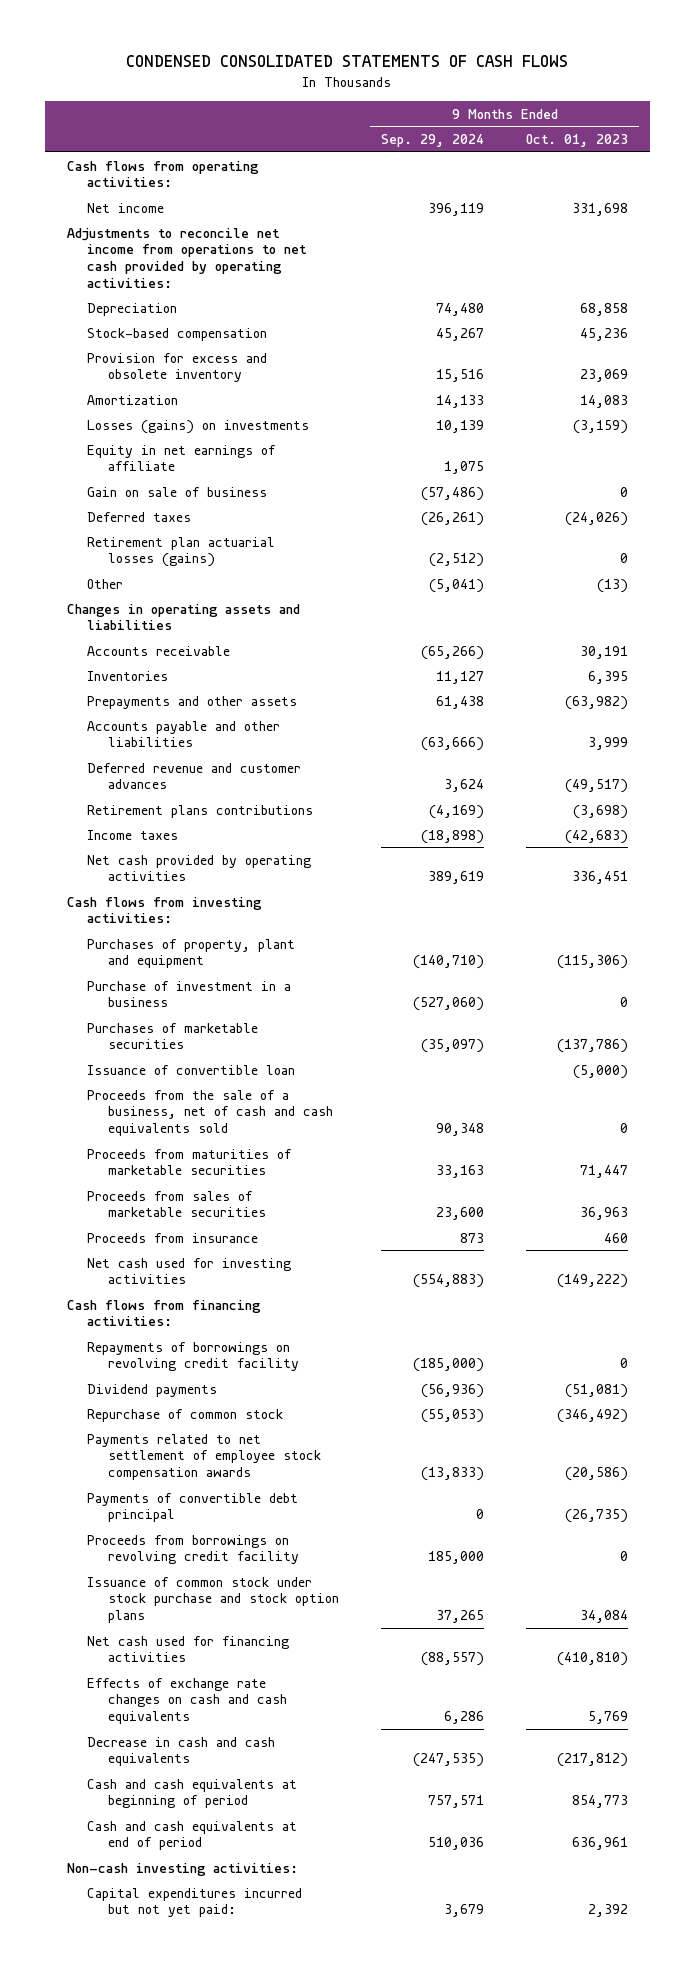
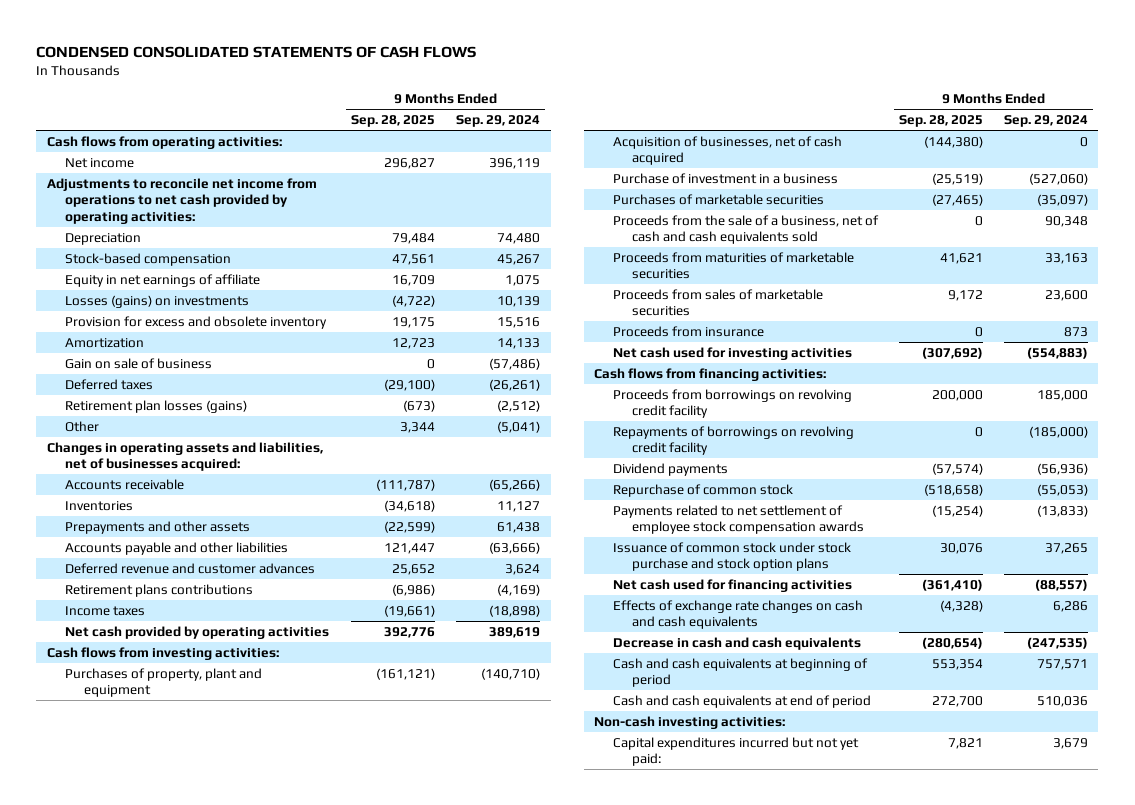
[526,134,629,148] Oct. 01, 2023 -> none
none -> [351,115,436,128] Sep. 28, 2025
[87,444,277,472] Equity in net earnings of affiliate -> [65,273,261,287] Equity in net earnings of affiliate
[87,419,310,434] Losses (gains) on investments -> [65,294,250,308] Losses (gains) on investments
[87,536,276,568] Retirement plan actuarial losses (gains) -> [65,399,248,413] Retirement plan losses (gains)
[66,603,300,631] Changes in operating assets and liabilities -> [46,441,323,472] Changes in operating assets and liabilities, net of businesses acquired:
none -> [613,135,843,166] Acquisition of businesses, net of cash acquired
[87,1064,296,1075] Issuance of convertible loan -> none
[87,1534,299,1565] Proceeds from borrowings on revolving credit facility -> [613,388,853,419] Proceeds from borrowings on revolving credit facility
[87,1492,299,1523] Payments of convertible debt principal -> none

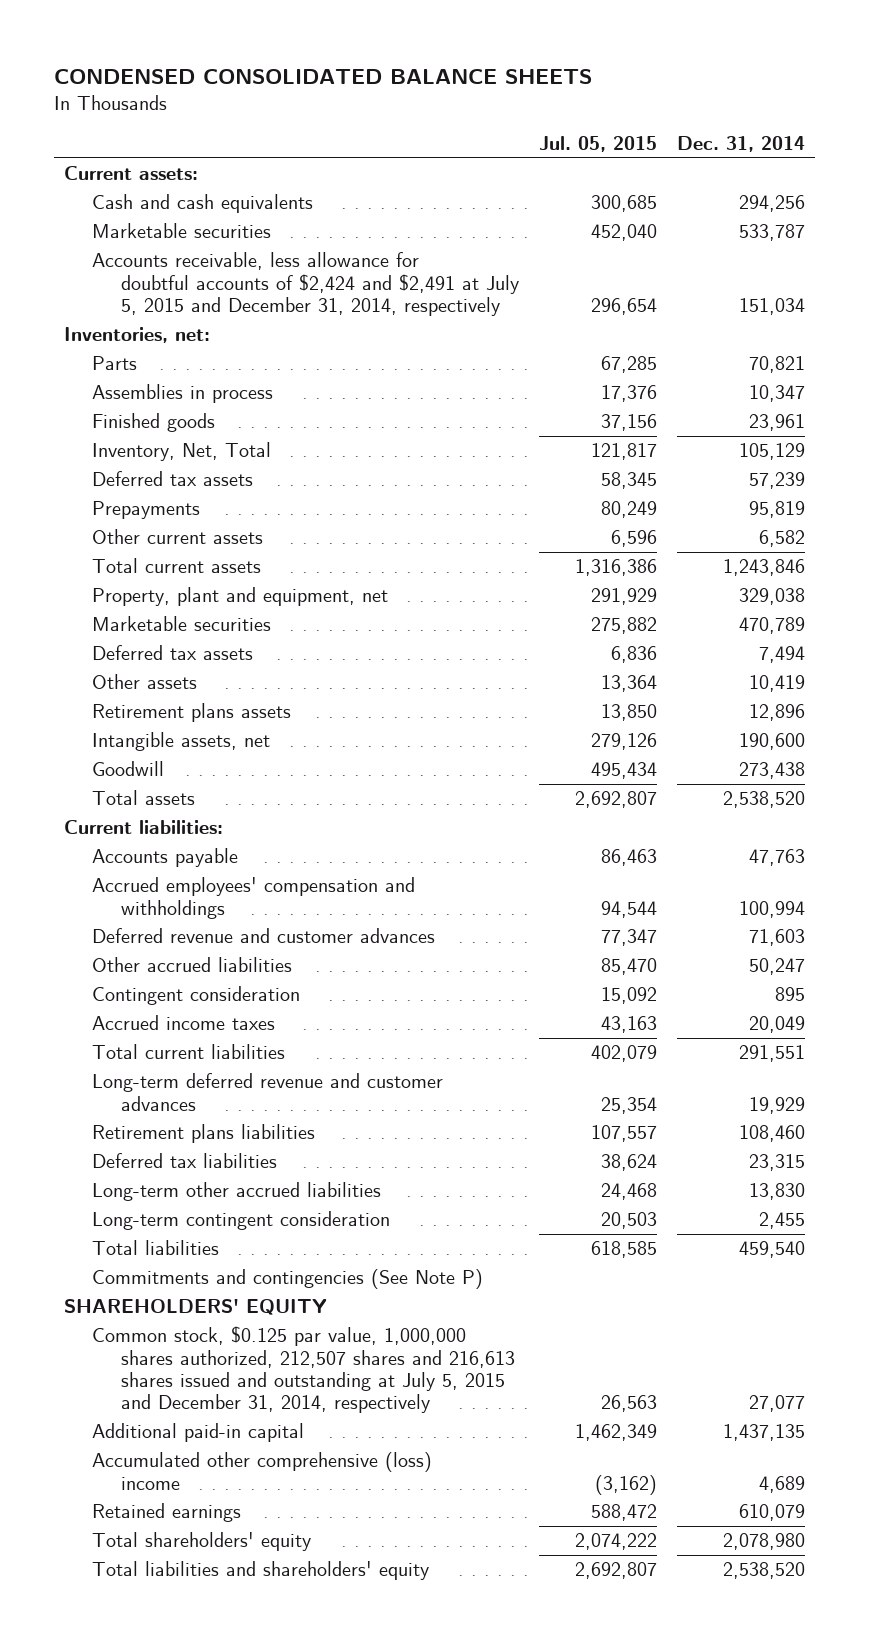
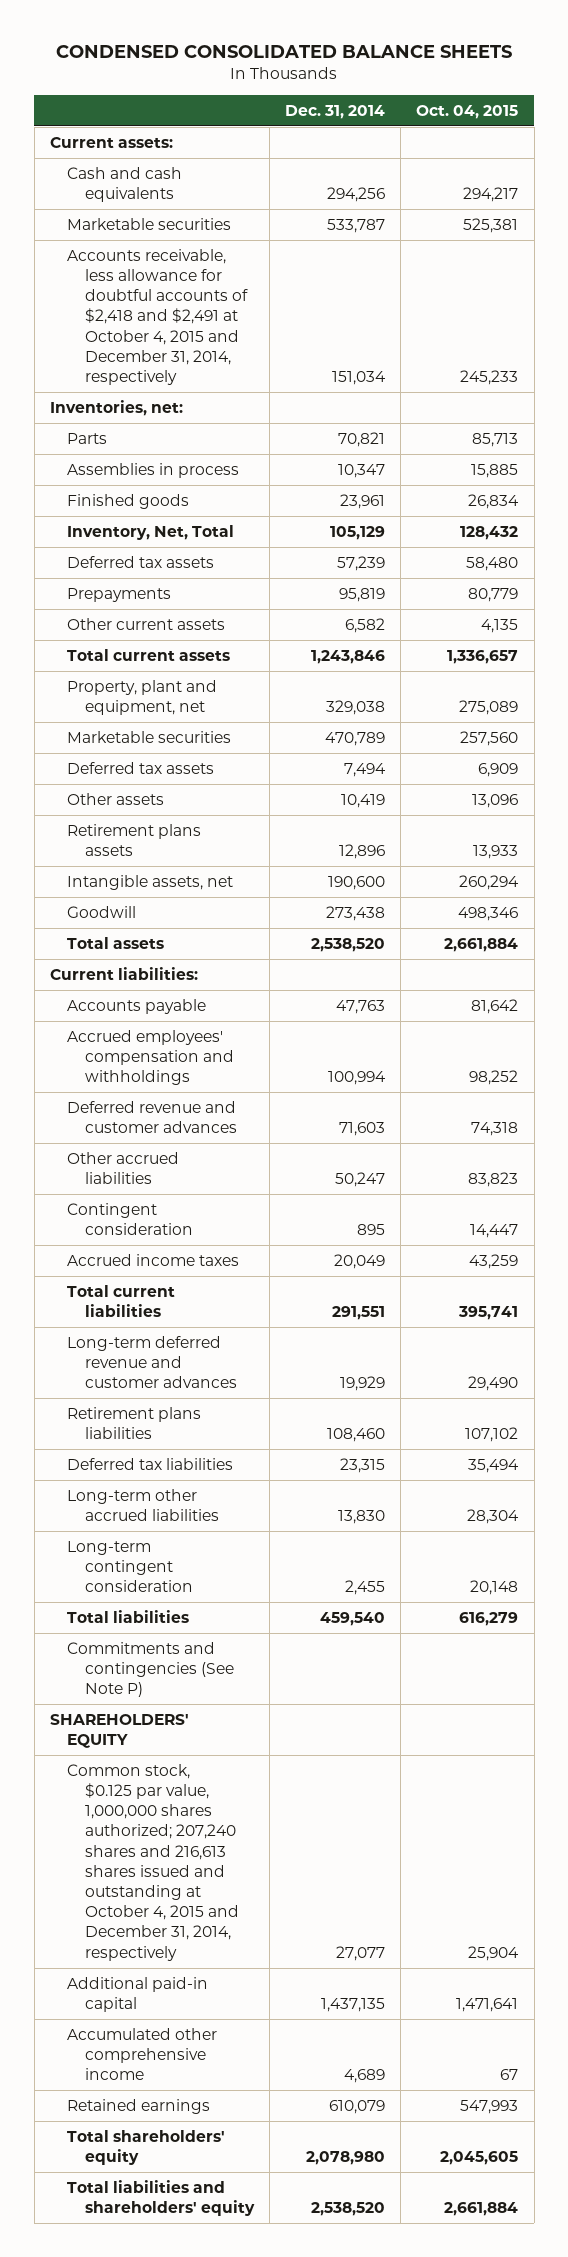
[538,136,657,153] Jul. 05, 2015 -> none
none -> [416,104,519,119] Oct. 04, 2015
[92,252,519,316] Accounts receivable, less allowance for doubtful accounts of $2,424 and $2,491 at July 5, 2015 and December 31, 2014, respectively -> [67,248,249,386] Accounts receivable, less allowance for doubtful accounts of $2,418 and $2,491 at October 4, 2015 and December 31, 2014, respectively
[92,1326,515,1414] Common stock, $0.125 par value, 1,000,000 shares authorized, 212,507 shares and 216,613 shares issued and outstanding at July 5, 2015 and December 31, 2014, respectively -> [67,1763,240,1961] Common stock, $0.125 par value, 1,000,000 shares authorized; 207,240 shares and 216,613 shares issued and outstanding at October 4, 2015 and December 31, 2014, respectively
[92,1452,433,1490] Accumulated other comprehensive (loss) income -> [67,2027,218,2081] Accumulated other comprehensive income

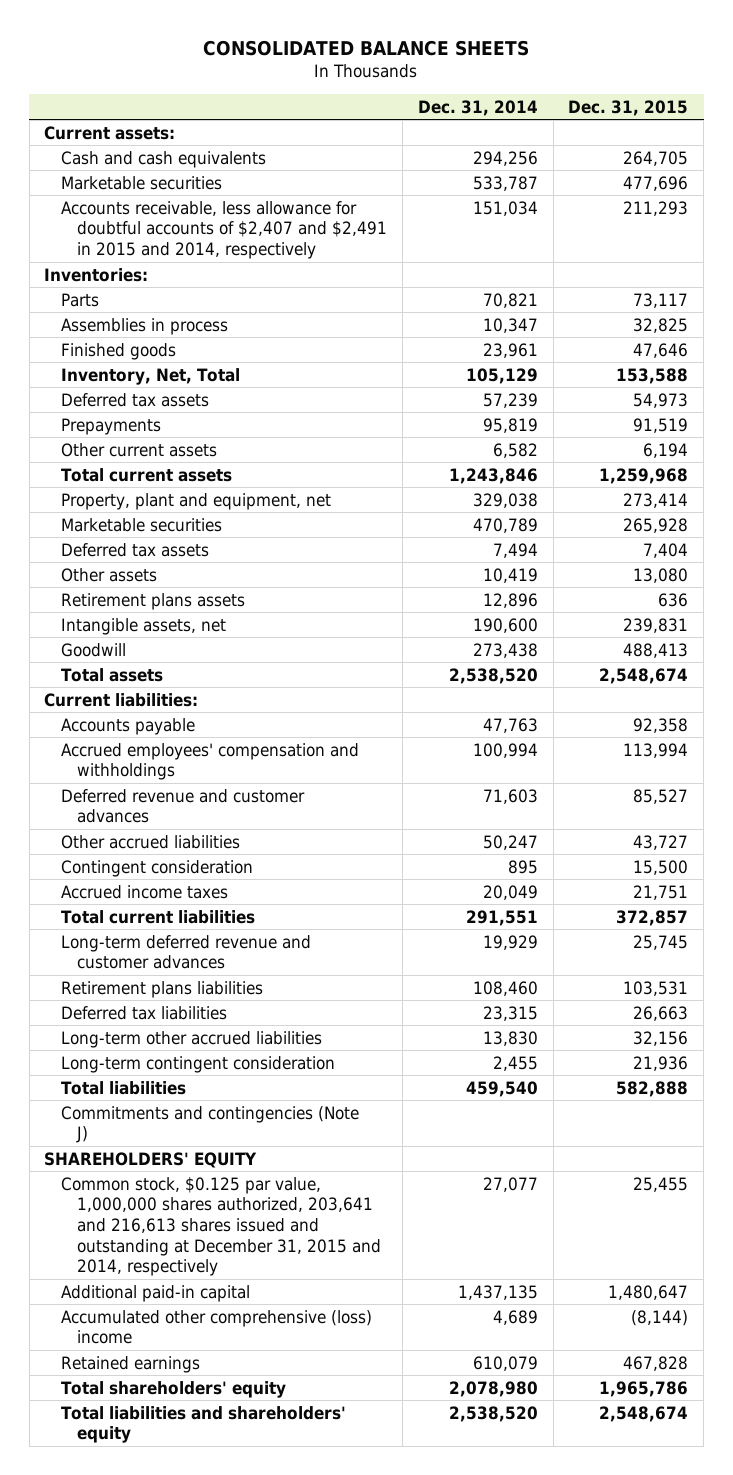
[56,45,513,59] CONDENSED CONSOLIDATED BALANCE SHEETS -> [203,39,530,56] CONSOLIDATED BALANCE SHEETS
[416,104,519,119] Oct. 04, 2015 -> none
none -> [568,99,689,116] Dec. 31, 2015
[67,248,249,386] Accounts receivable, less allowance for doubtful accounts of $2,418 and $2,491 at October 4, 2015 and December 31, 2014, respectively -> [60,200,388,260] Accounts receivable, less allowance for doubtful accounts of $2,407 and $2,491 in 2015 and 2014, respectively
[49,399,183,416] Inventories, net: -> [44,267,149,282] Inventories:
[67,1641,235,1698] Commitments and contingencies (See Note P) -> [60,1105,359,1144] Commitments and contingencies (Note J)
[67,1763,240,1961] Common stock, $0.125 par value, 1,000,000 shares authorized; 207,240 shares and 216,613 shares issued and outstanding at October 4, 2015 and December 31, 2014, respectively -> [60,1176,382,1277] Common stock, $0.125 par value, 1,000,000 shares authorized, 203,641 and 216,613 shares issued and outstanding at December 31, 2015 and 2014, respectively
[67,2027,218,2081] Accumulated other comprehensive income -> [60,1309,372,1345] Accumulated other comprehensive (loss) income

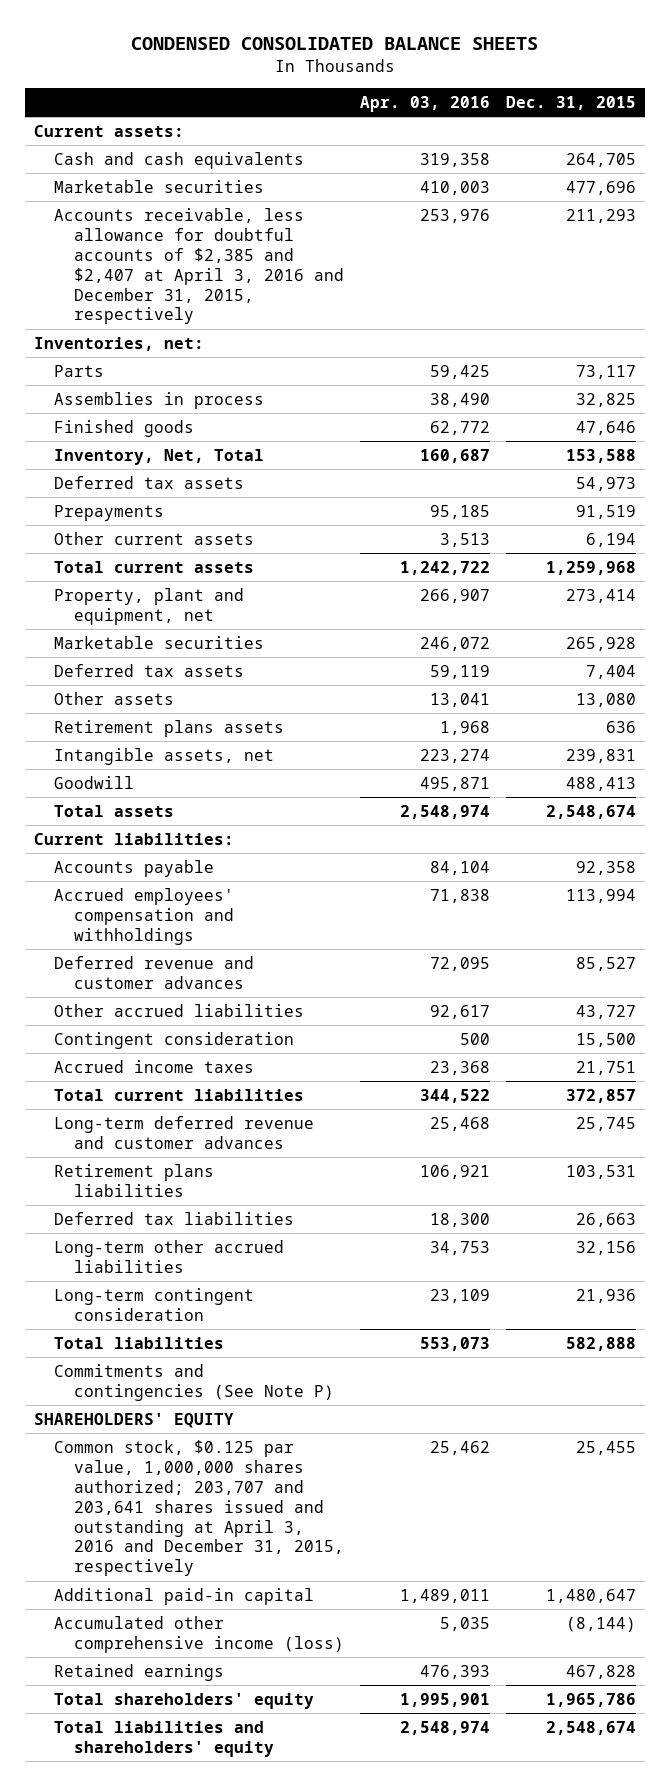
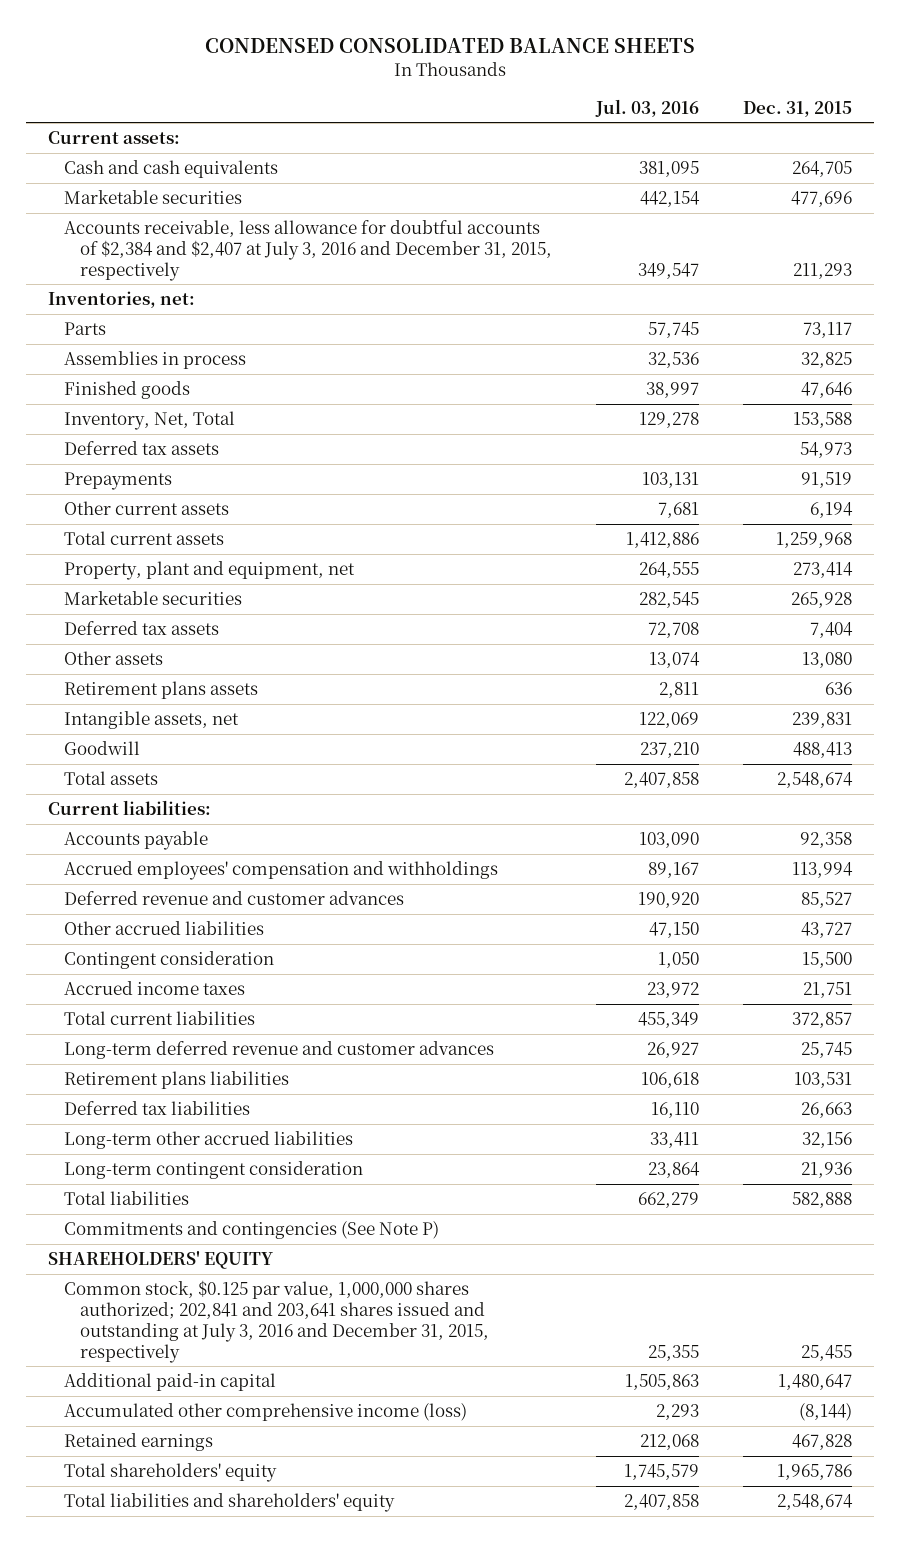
[359,95,490,112] Apr. 03, 2016 -> none
none -> [594,98,699,117] Jul. 03, 2016
[53,207,344,325] Accounts receivable, less allowance for doubtful accounts of $2,385 and $2,407 at April 3, 2016 and December 31, 2015, respectively -> [63,220,552,281] Accounts receivable, less allowance for doubtful accounts of $2,384 and $2,407 at July 3, 2016 and December 31, 2015, respectively
[53,1439,344,1577] Common stock, $0.125 par value, 1,000,000 shares authorized; 203,707 and 203,641 shares issued and outstanding at April 3, 2016 and December 31, 2015, respectively -> [63,1280,489,1363] Common stock, $0.125 par value, 1,000,000 shares authorized; 202,841 and 203,641 shares issued and outstanding at July 3, 2016 and December 31, 2015, respectively

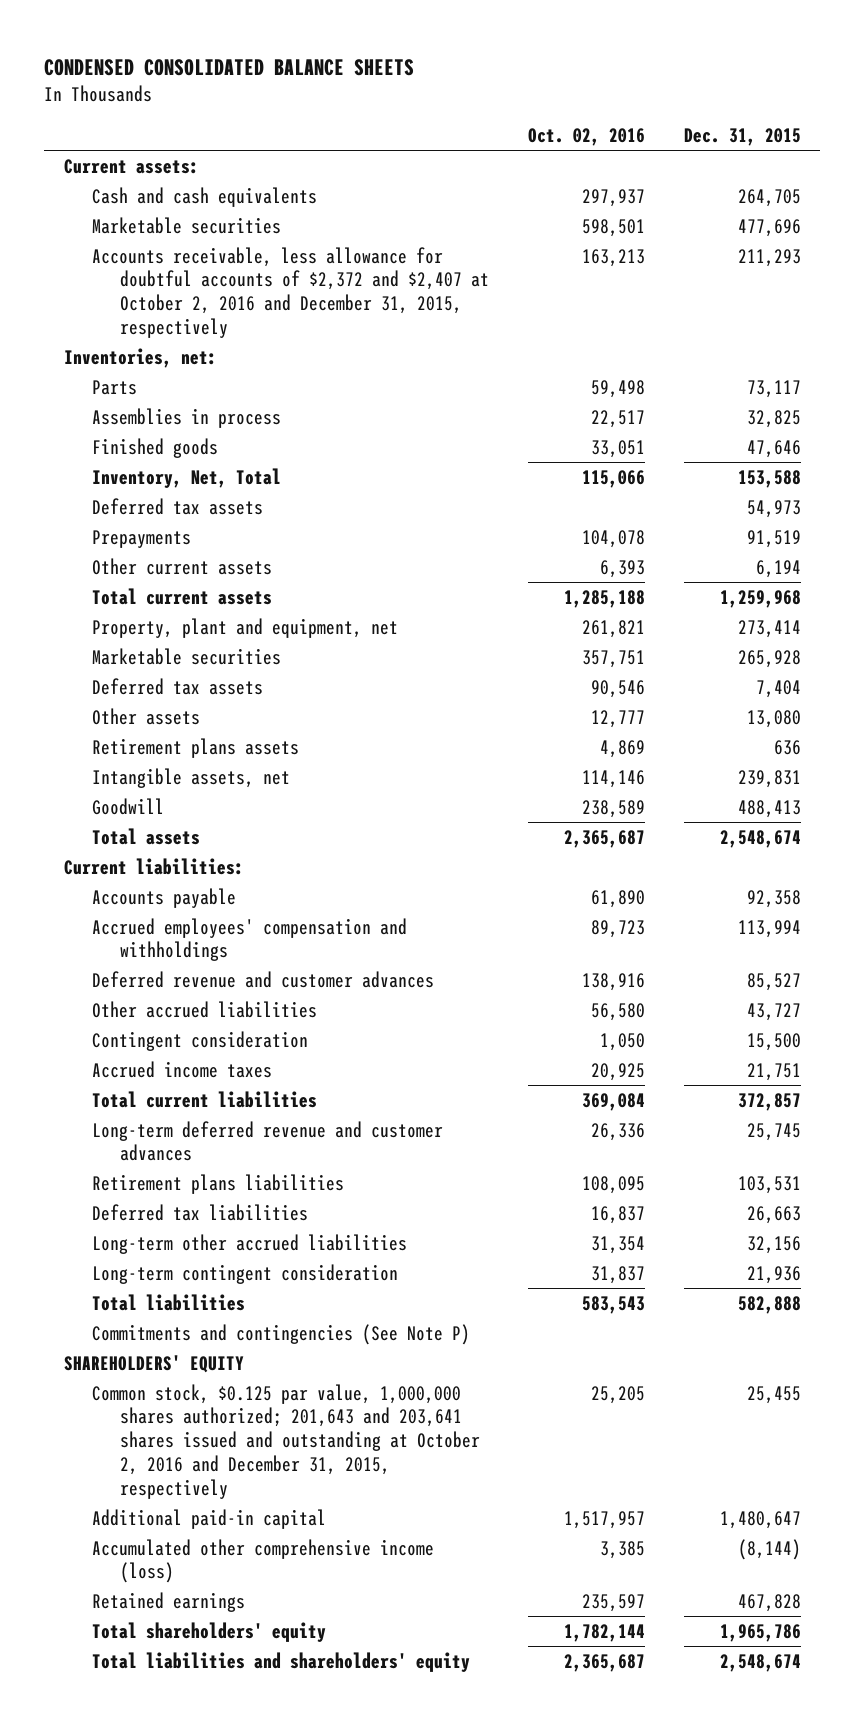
[594,98,699,117] Jul. 03, 2016 -> none
none -> [527,128,645,147] Oct. 02, 2016
[63,220,552,281] Accounts receivable, less allowance for doubtful accounts of $2,384 and $2,407 at July 3, 2016 and December 31, 2015, respectively -> [91,246,489,338] Accounts receivable, less allowance for doubtful accounts of $2,372 and $2,407 at October 2, 2016 and December 31, 2015, respectively
[63,1280,489,1363] Common stock, $0.125 par value, 1,000,000 shares authorized; 202,841 and 203,641 shares issued and outstanding at July 3, 2016 and December 31, 2015, respectively -> [91,1383,480,1499] Common stock, $0.125 par value, 1,000,000 shares authorized; 201,643 and 203,641 shares issued and outstanding at October 2, 2016 and December 31, 2015, respectively

